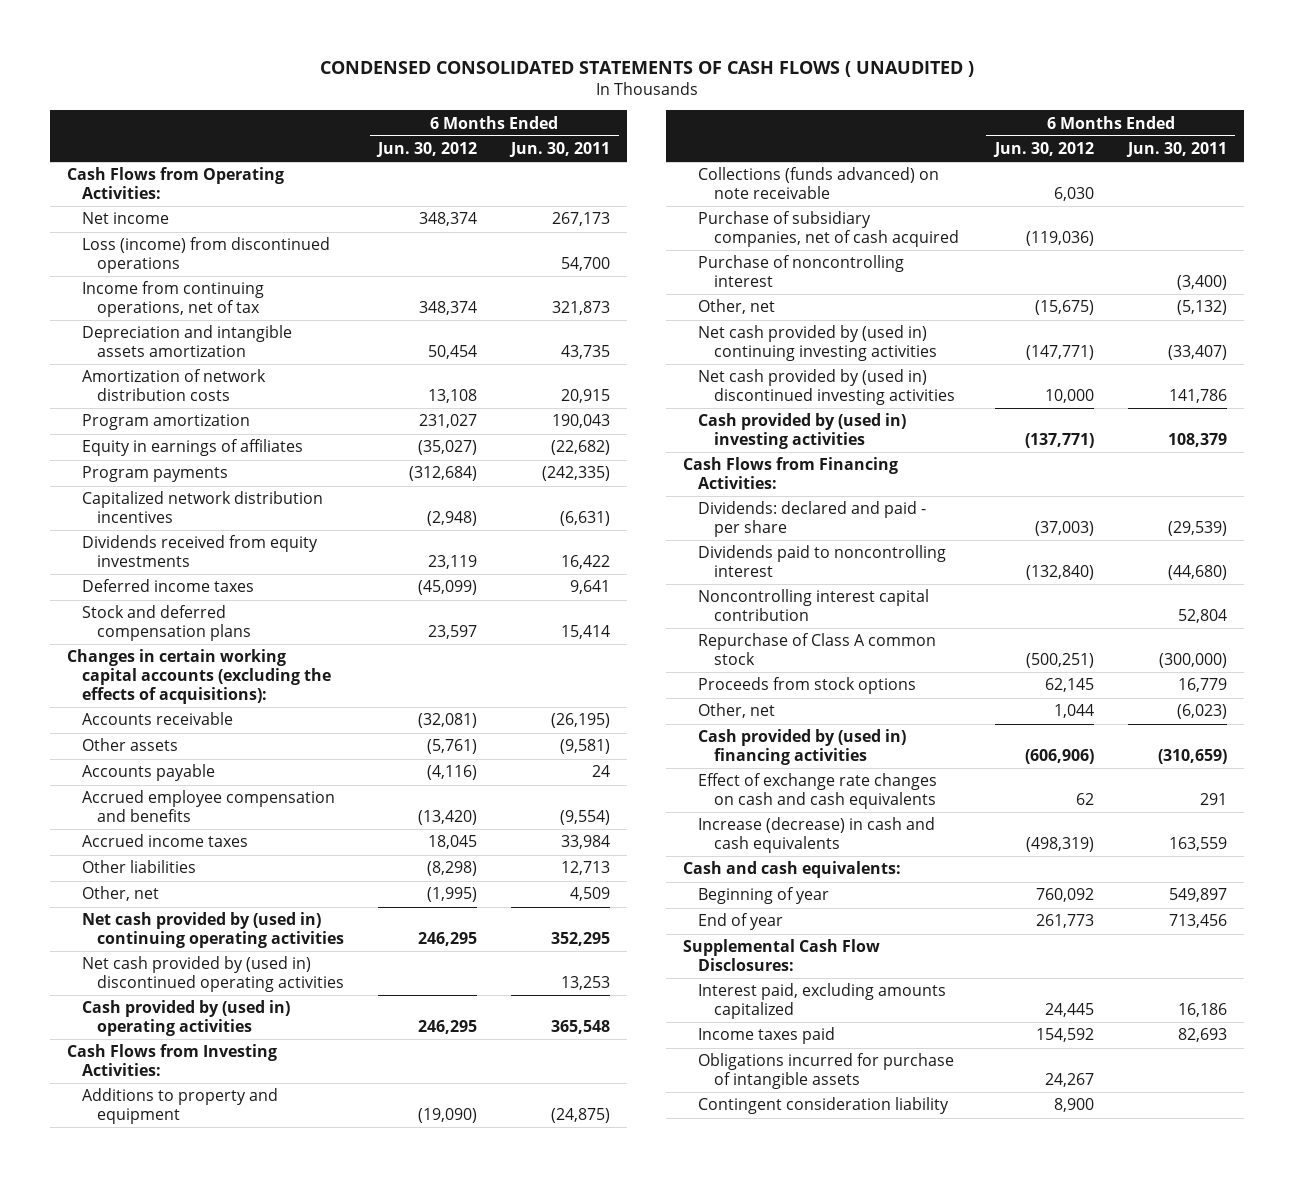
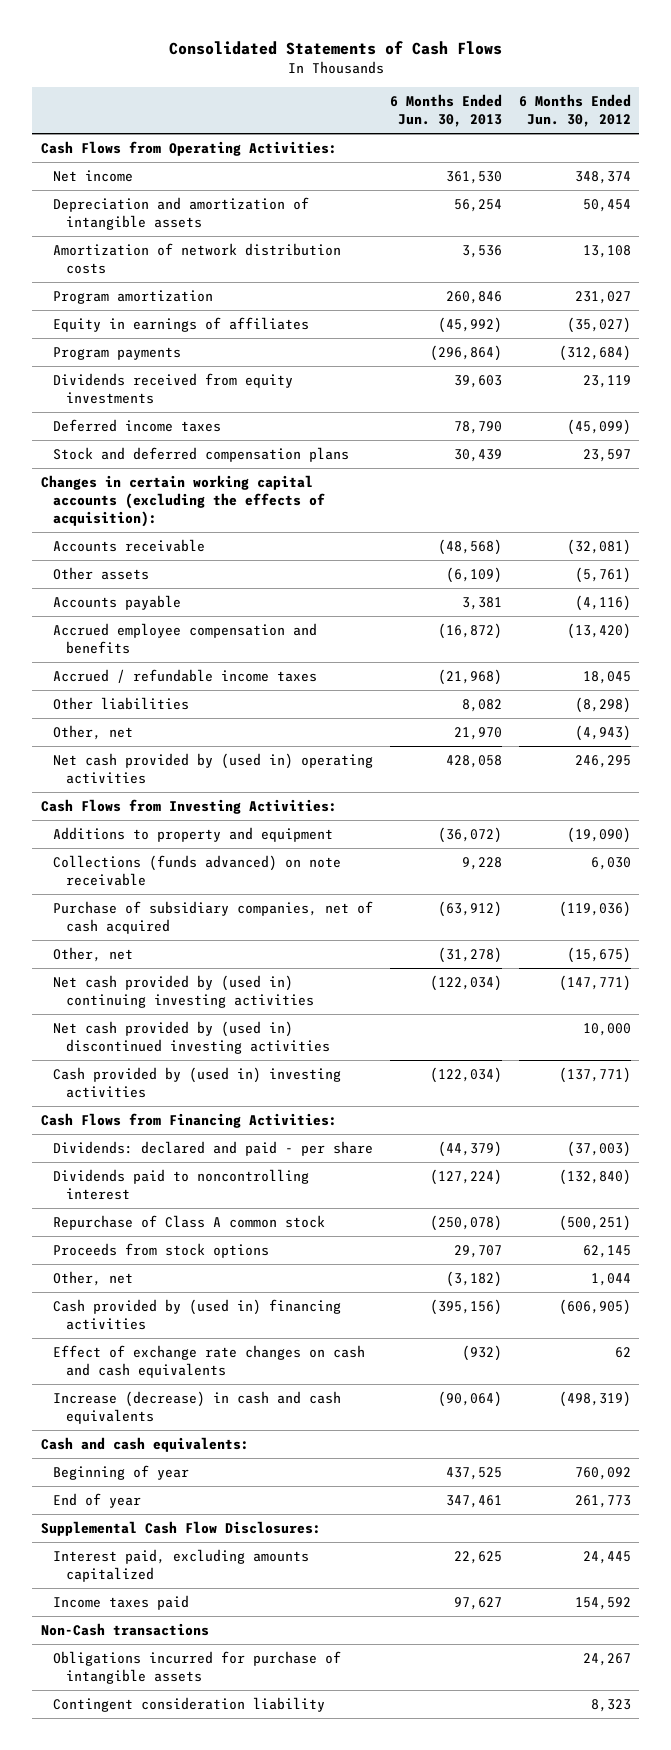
[319,60,974,77] CONDENSED CONSOLIDATED STATEMENTS OF CASH FLOWS ( UNAUDITED ) -> [168,40,502,55] Consolidated Statements of Cash Flows
[509,142,611,158] Jun. 30, 2011 -> none
none -> [389,93,502,127] 6 Months Ended Jun. 30, 2013
[82,237,331,274] Loss (income) from discontinued operations -> none
[82,281,265,318] Income from continuing operations, net of tax -> none
[82,325,293,358] Depreciation and intangible assets amortization -> [53,196,310,231] Depreciation and amortization of intangible assets
[82,491,324,524] Capitalized network distribution incentives -> none
[66,649,332,705] Changes in certain working capital accounts (excluding the effects of acquisitions): -> [40,474,326,528] Changes in certain working capital accounts (excluding the effects of acquisition):
[82,834,249,848] Accrued income taxes -> [53,668,318,683] Accrued / refundable income taxes
[82,956,345,993] Net cash provided by (used in) discontinued operating activities -> none
[82,1000,291,1037] Cash provided by (used in) operating activities -> none
[427,887,478,903] (1,995) -> [574,724,631,741] (4,943)
[82,912,345,949] Net cash provided by (used in) continuing operating activities -> [53,752,374,785] Net cash provided by (used in) operating activities
[698,255,905,288] Purchase of noncontrolling interest -> none
[698,589,930,622] Noncontrolling interest capital contribution -> none
[1024,749,1094,765] (606,906) -> [558,1298,631,1315] (606,905)
none -> [40,1622,209,1636] Non-Cash transactions
[1053,1098,1094,1113] 8,900 -> [590,1698,631,1712] 8,323

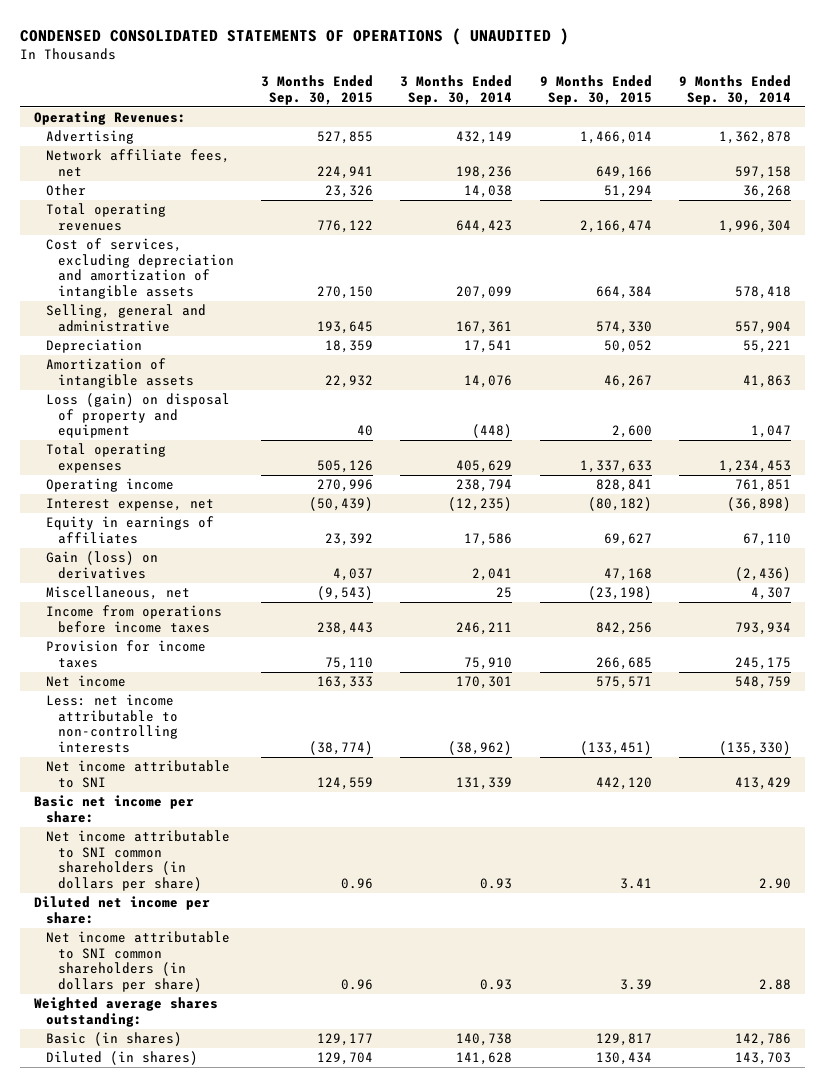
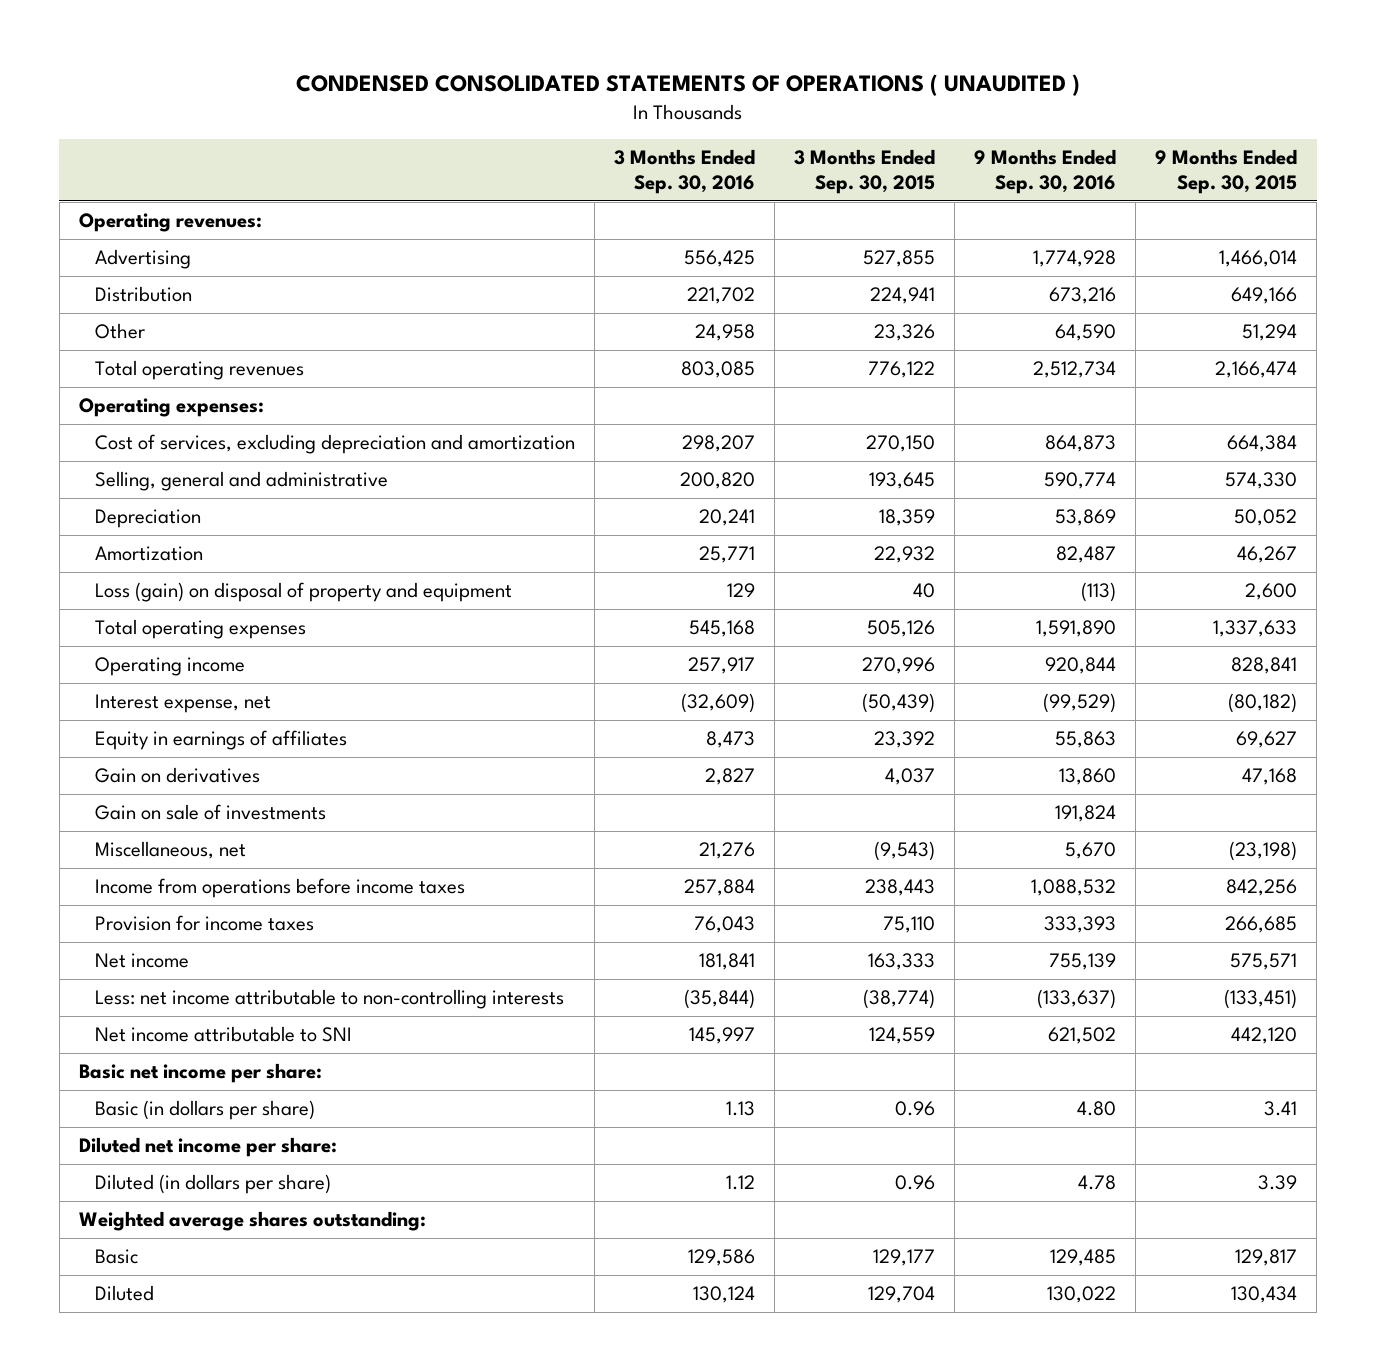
[400,75,513,105] 3 Months Ended Sep. 30, 2014 -> none
[679,75,792,105] 9 Months Ended Sep. 30, 2014 -> none
none -> [614,149,756,195] 3 Months Ended Sep. 30, 2016
none -> [974,149,1117,195] 9 Months Ended Sep. 30, 2016
[33,111,186,126] Operating Revenues: -> [78,213,262,233] Operating revenues:
[45,149,230,177] Network affiliate fees, net -> [95,286,193,303] Distribution
none -> [78,398,264,418] Operating expenses:
[45,238,234,299] Cost of services, excluding depreciation and amortization of intangible assets -> [95,434,576,455] Cost of services, excluding depreciation and amortization
[45,358,194,388] Amortization of intangible assets -> [95,546,204,562] Amortization
[45,551,158,579] Gain (loss) on derivatives -> [95,767,261,784] Gain on derivatives
none -> [95,804,327,821] Gain on sale of investments
[45,830,230,891] Net income attributable to SNI common shareholders (in dollars per share) -> [95,1100,316,1121] Basic (in dollars per share)
[45,931,230,992] Net income attributable to SNI common shareholders (in dollars per share) -> [95,1174,332,1195] Diluted (in dollars per share)
[45,1032,182,1047] Basic (in shares) -> [95,1249,139,1265] Basic
[45,1051,198,1066] Diluted (in shares) -> [95,1285,155,1302] Diluted

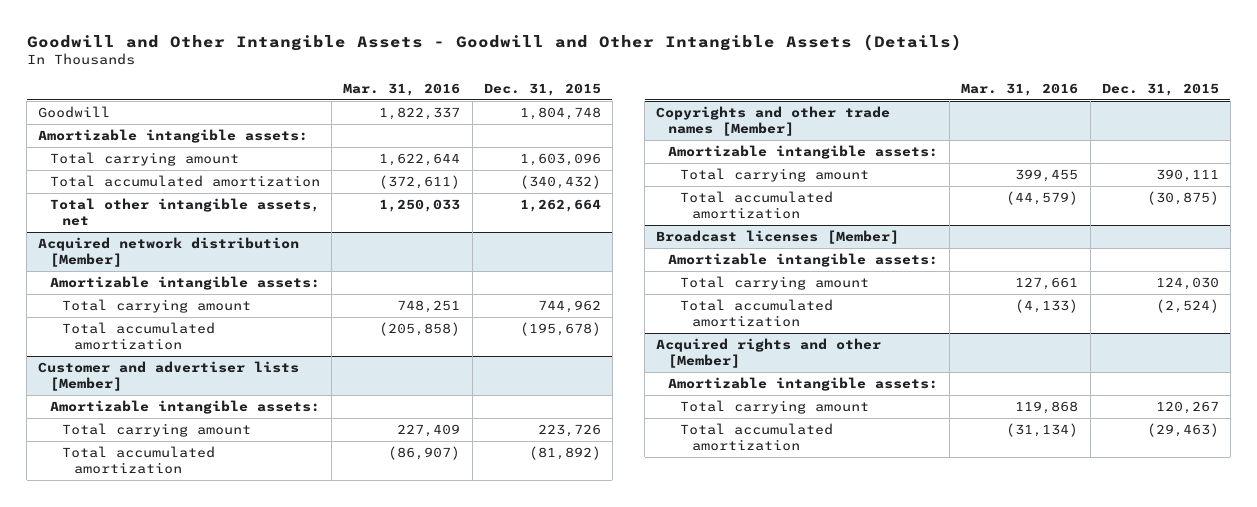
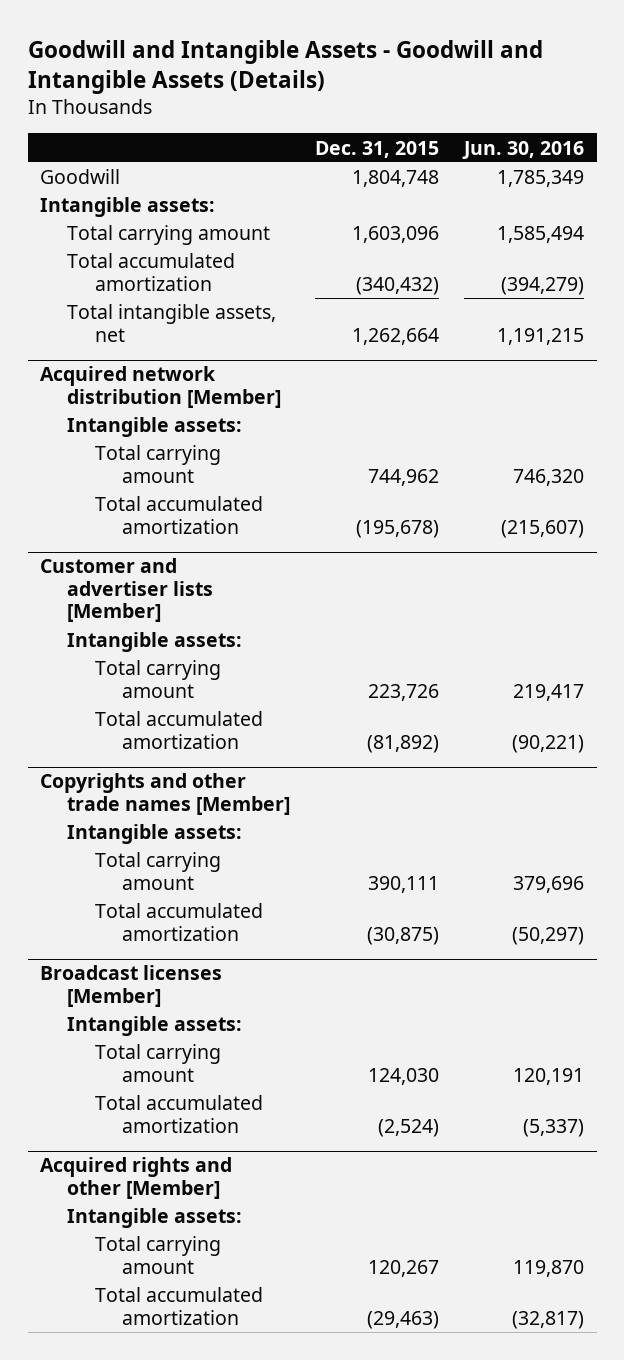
[26,33,962,51] Goodwill and Other Intangible Assets - Goodwill and Other Intangible Assets (Details) -> [27,39,543,94] Goodwill and Intangible Assets - Goodwill and Intangible Assets (Details)
[343,82,461,96] Mar. 31, 2016 -> none
none -> [462,140,585,159] Jun. 30, 2016
[38,128,309,143] Amortizable intangible assets: -> [40,197,216,218] Intangible assets:
[50,197,321,227] Total other intangible assets, net -> [67,304,277,342] Total intangible assets, net
[50,275,321,290] Amortizable intangible assets: -> [67,417,243,438] Intangible assets:
[50,399,321,414] Amortizable intangible assets: -> [67,632,243,653] Intangible assets:
[668,144,939,159] Amortizable intangible assets: -> [67,824,243,845] Intangible assets:
[668,252,939,267] Amortizable intangible assets: -> [67,1016,243,1037] Intangible assets:
[668,376,939,391] Amortizable intangible assets: -> [67,1208,243,1229] Intangible assets:

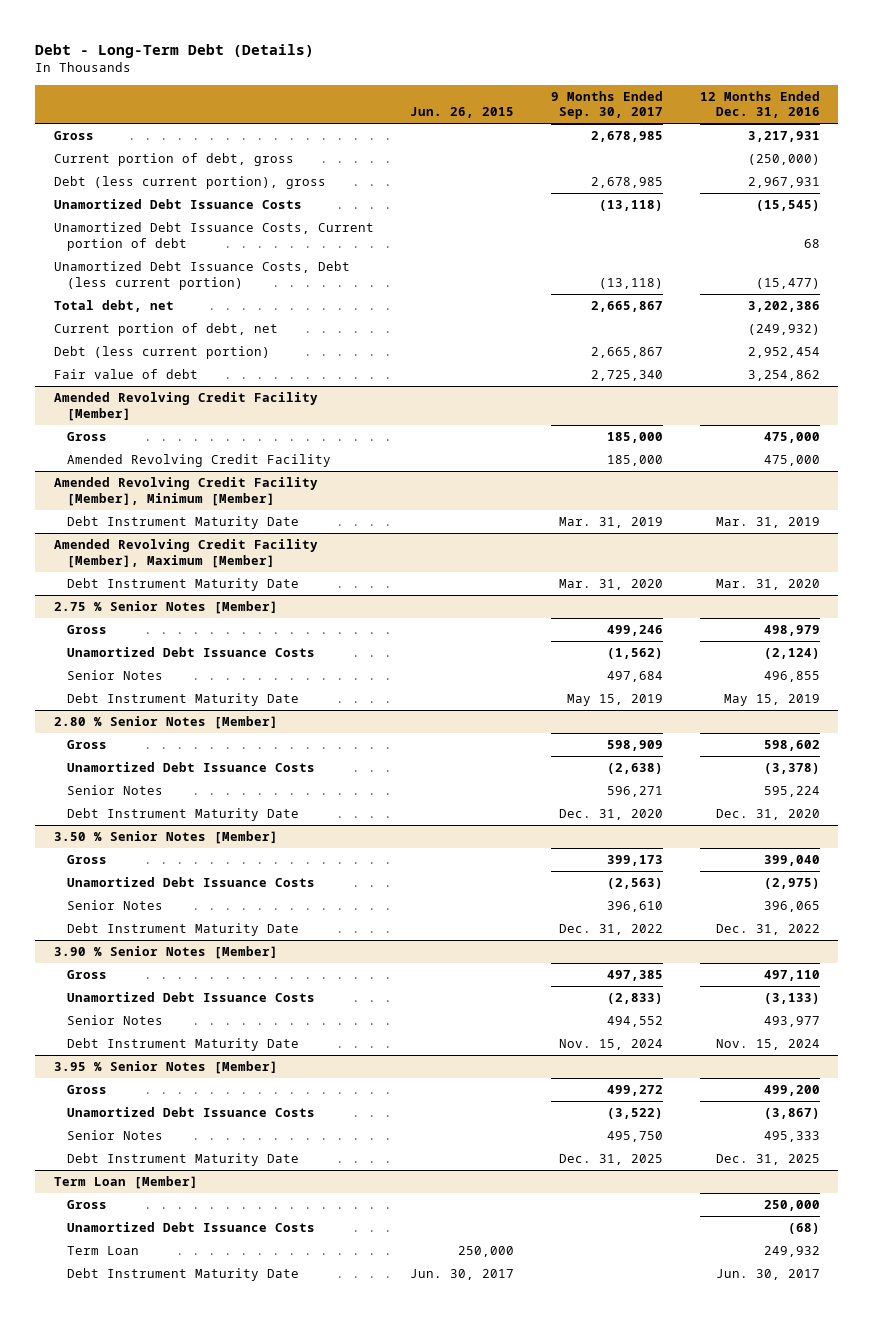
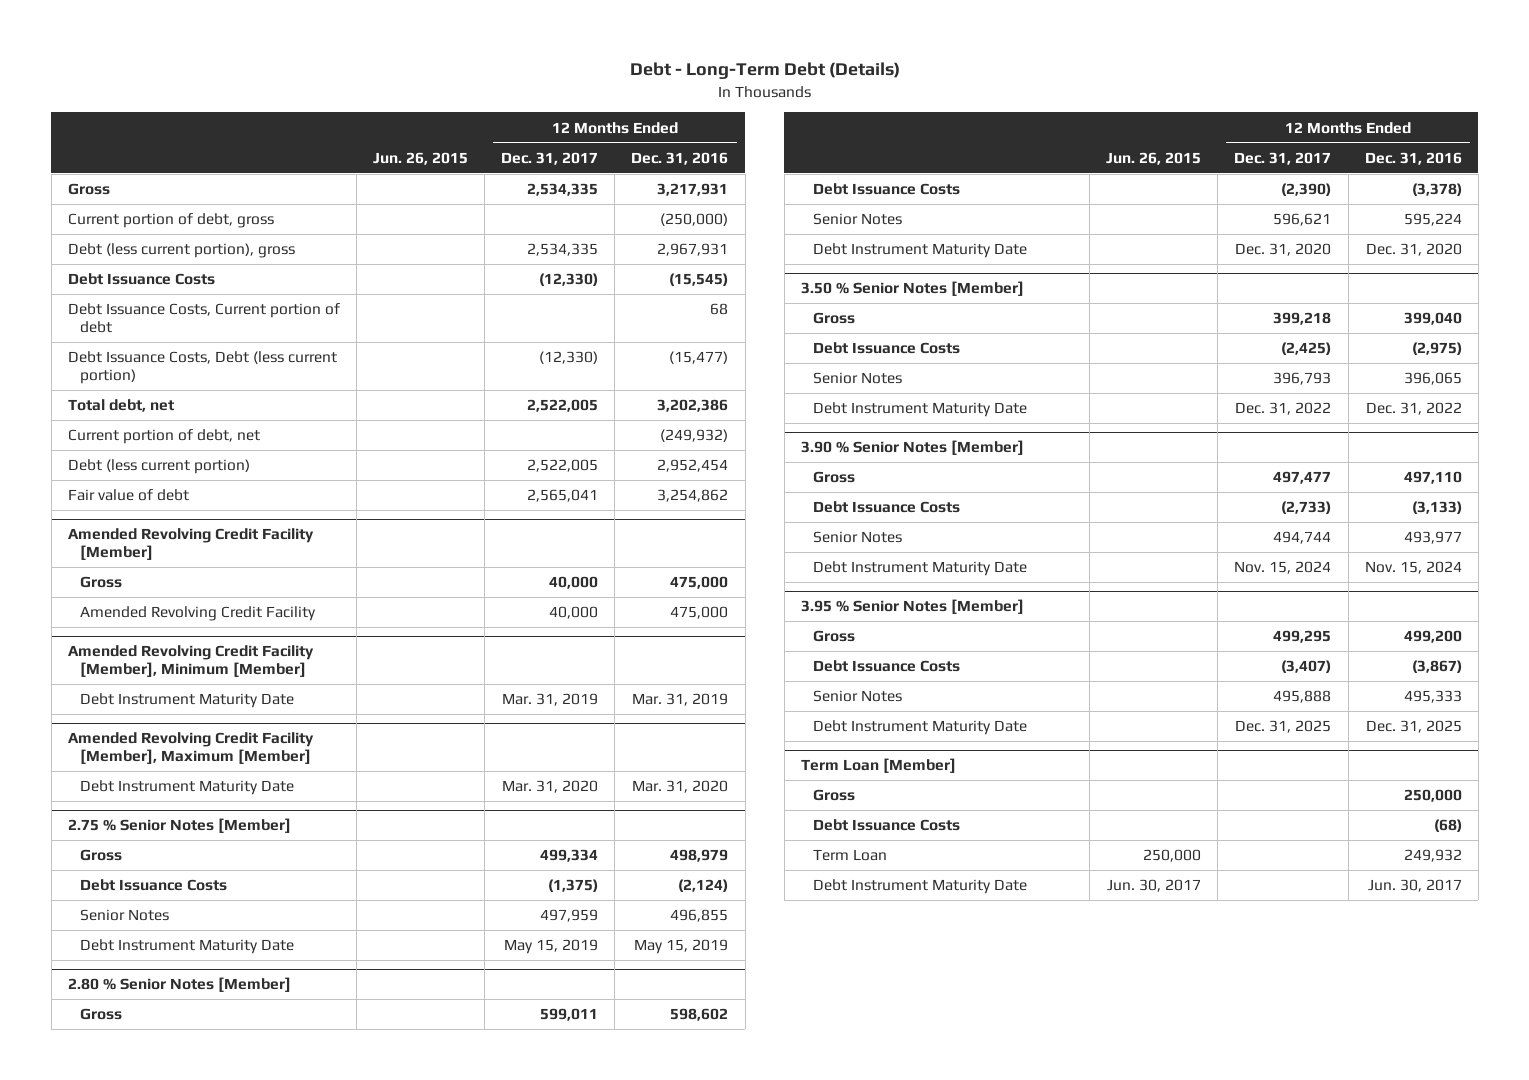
[551,90,664,120] 9 Months Ended Sep. 30, 2017 -> none
none -> [501,151,599,165] Dec. 31, 2017
[53,198,302,209] Unamortized Debt Issuance Costs -> [67,273,215,286] Debt Issuance Costs
[53,221,374,251] Unamortized Debt Issuance Costs, Current portion of debt -> [67,303,340,334] Debt Issuance Costs, Current portion of debt
[53,260,350,290] Unamortized Debt Issuance Costs, Debt (less current portion) -> [67,351,337,385] Debt Issuance Costs, Debt (less current portion)
[66,646,315,657] Unamortized Debt Issuance Costs -> [80,879,228,892] Debt Issuance Costs
[66,761,315,772] Unamortized Debt Issuance Costs -> [813,183,961,196] Debt Issuance Costs
[66,876,315,887] Unamortized Debt Issuance Costs -> [813,342,961,355] Debt Issuance Costs
[66,991,315,1002] Unamortized Debt Issuance Costs -> [813,501,961,514] Debt Issuance Costs
[66,1106,315,1117] Unamortized Debt Issuance Costs -> [813,660,961,673] Debt Issuance Costs
[66,1221,315,1232] Unamortized Debt Issuance Costs -> [813,819,961,832] Debt Issuance Costs

